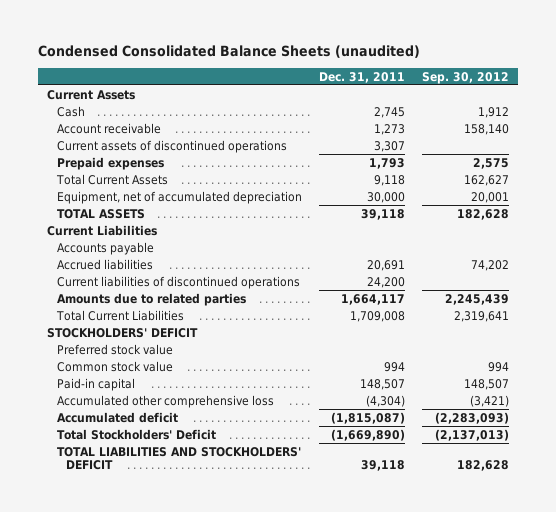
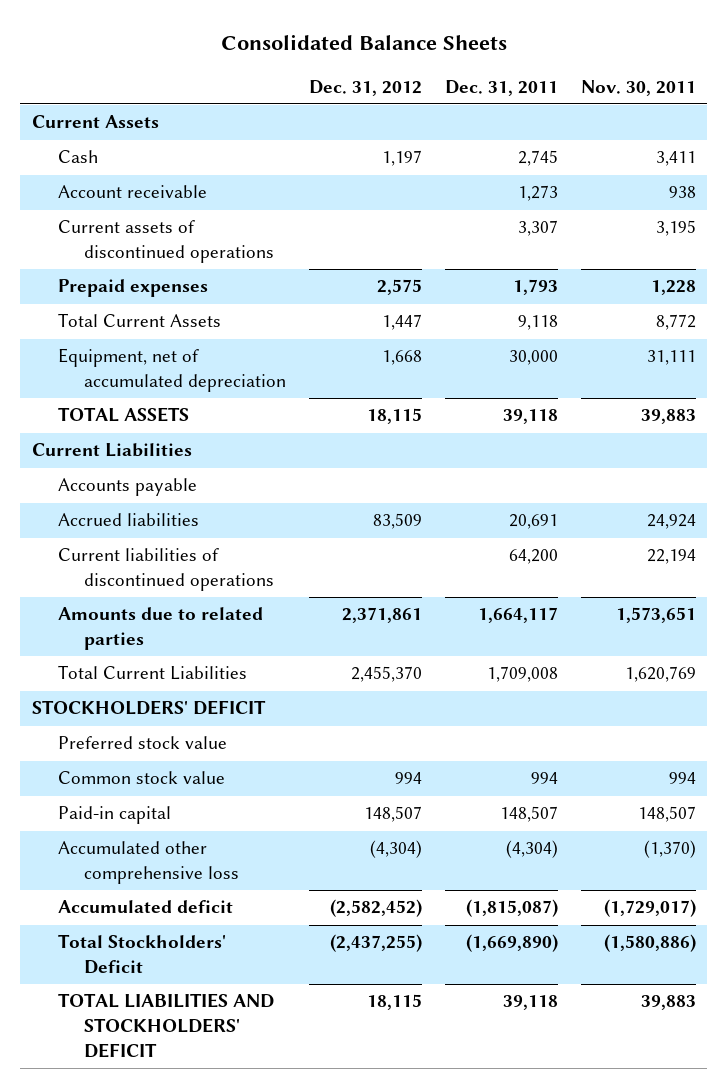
[38,45,421,59] Condensed Consolidated Balance Sheets (unaudited) -> [220,34,507,51] Consolidated Balance Sheets
[422,71,510,84] Sep. 30, 2012 -> none
none -> [308,79,422,96] Dec. 31, 2012
none -> [580,79,696,96] Nov. 30, 2011
[366,276,405,288] 24,200 -> [508,549,558,565] 64,200

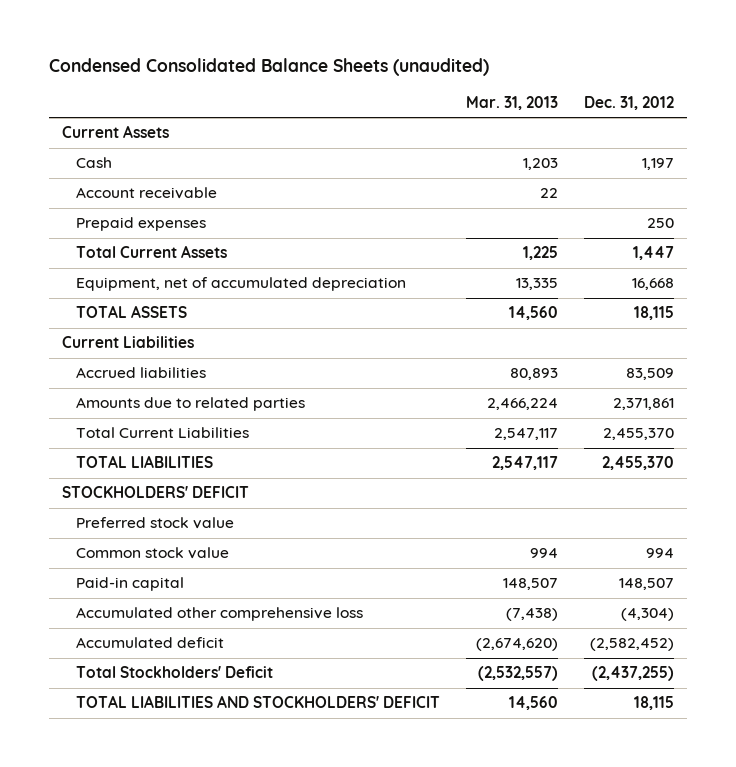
[220,34,507,51] Consolidated Balance Sheets -> [48,58,489,77] Condensed Consolidated Balance Sheets (unaudited)
[444,79,558,96] Dec. 31, 2011 -> none
[580,79,696,96] Nov. 30, 2011 -> none
none -> [465,95,558,110] Mar. 31, 2013
[57,220,274,264] Current assets of discontinued operations -> none
[376,279,422,296] 2,575 -> [647,218,675,229] 250
[381,350,422,366] 1,668 -> [632,278,675,291] 16,668
[57,478,197,497] Accounts payable -> none
[57,548,274,592] Current liabilities of discontinued operations -> none
none -> [75,455,213,469] TOTAL LIABILITIES

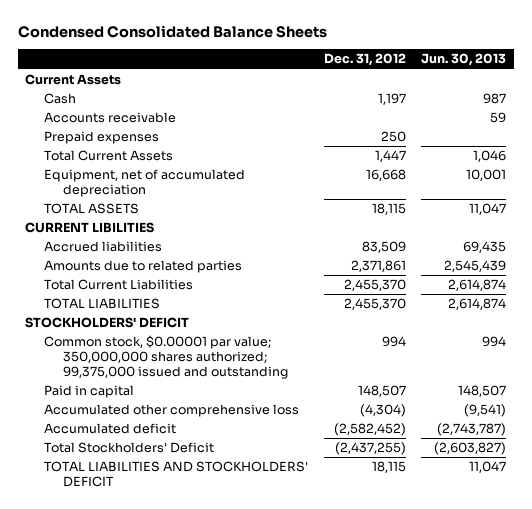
[48,58,489,77] Condensed Consolidated Balance Sheets (unaudited) -> [17,24,327,38] Condensed Consolidated Balance Sheets
[465,95,558,110] Mar. 31, 2013 -> none
none -> [421,53,507,67] Jun. 30, 2013
[75,187,217,200] Account receivable -> [44,112,177,124] Accounts receivable
[61,336,194,349] Current Liabilities -> none
none -> [25,222,155,234] CURRENT LIBILITIES
[75,517,234,530] Preferred stock value -> none
[75,547,229,560] Common stock value -> [44,335,288,379] Common stock, $0.00001 par value; 350,000,000 shares authorized; 99,375,000 issued and outstanding
[75,577,184,592] Paid-in capital -> [44,385,135,399] Paid in capital

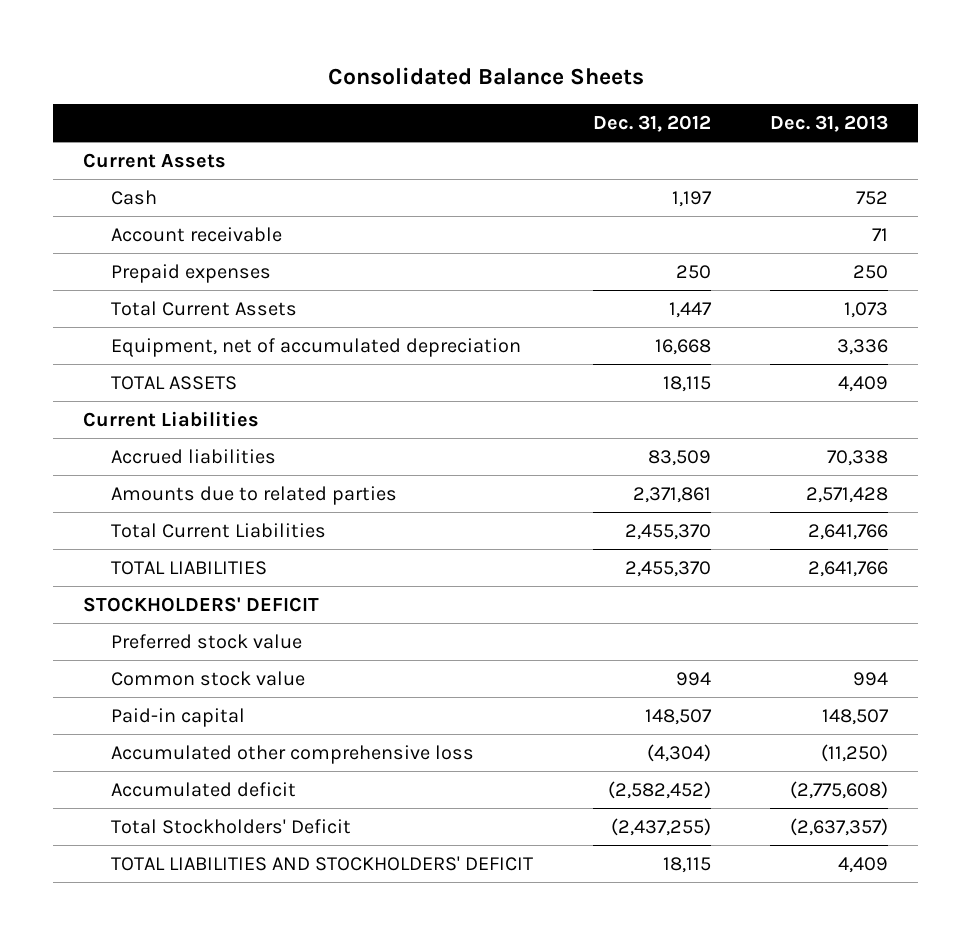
[17,24,327,38] Condensed Consolidated Balance Sheets -> [327,67,644,86] Consolidated Balance Sheets
[421,53,507,67] Jun. 30, 2013 -> none
none -> [770,115,889,133] Dec. 31, 2013
[44,112,177,124] Accounts receivable -> [111,226,283,242] Account receivable
[25,222,155,234] CURRENT LIBILITIES -> none
none -> [83,410,260,427] Current Liabilities
none -> [111,633,303,649] Preferred stock value
[44,335,288,379] Common stock, $0.00001 par value; 350,000,000 shares authorized; 99,375,000 issued and outstanding -> [111,670,306,686] Common stock value
[44,385,135,399] Paid in capital -> [111,707,246,727] Paid-in capital

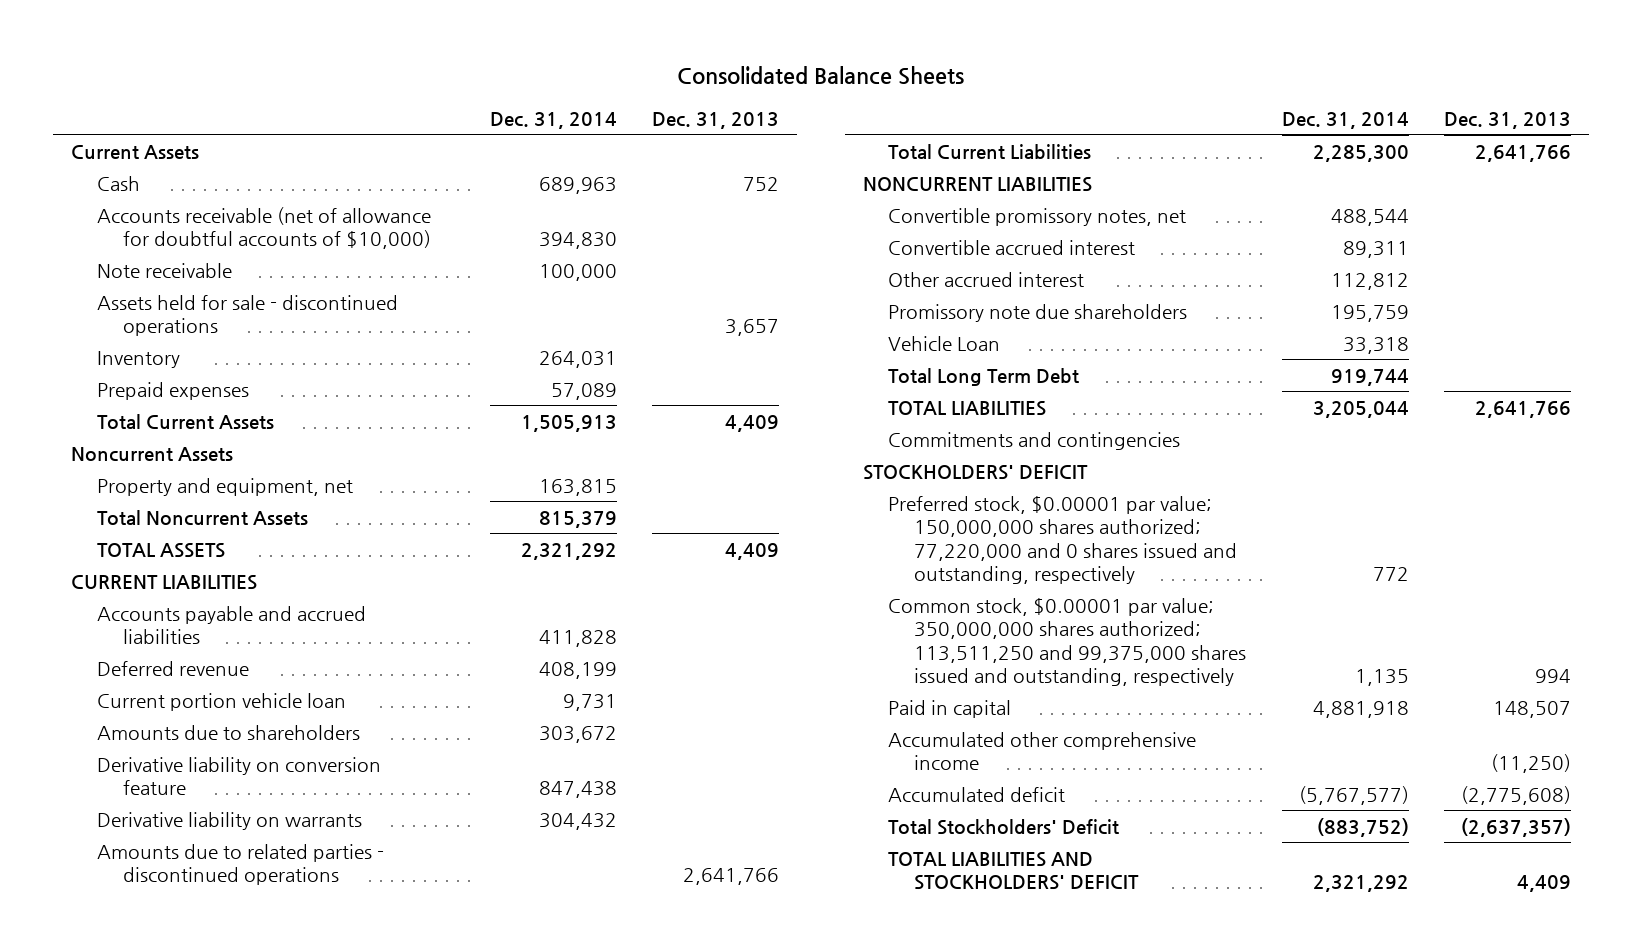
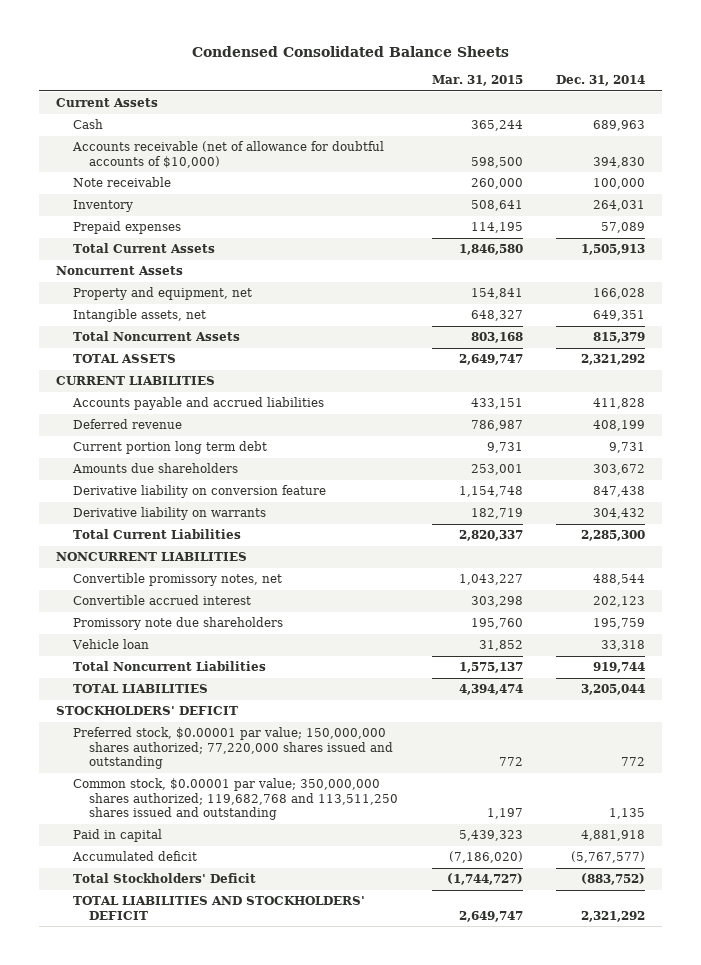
[677,66,965,86] Consolidated Balance Sheets -> [191,46,509,58] Condensed Consolidated Balance Sheets
[652,111,780,129] Dec. 31, 2013 -> none
none -> [431,75,523,87] Mar. 31, 2015
[96,294,398,337] Assets held for sale - discontinued operations -> none
[539,478,618,496] 163,815 -> [593,288,646,300] 166,028
none -> [72,309,206,323] Intangible assets, net
[96,692,346,711] Current portion vehicle loan -> [72,441,267,455] Current portion long term debt
[96,724,360,740] Amounts due to shareholders -> [71,463,238,474] Amounts due shareholders
[96,843,384,886] Amounts due to related parties - discontinued operations -> none
[888,271,1085,287] Other accrued interest -> none
[1342,240,1409,258] 89,311 -> [593,596,646,608] 202,123
[888,335,1001,351] Vehicle Loan -> [71,639,149,650] Vehicle loan
[888,367,1080,386] Total Long Term Debt -> [72,661,266,672] Total Noncurrent Liabilities
[888,431,1181,450] Commitments and contingencies -> none
[888,495,1238,585] Preferred stock, $0.00001 par value; 150,000,000 shares authorized; 77,220,000 and 0 shares issued and outstanding, respectively -> [72,727,394,770] Preferred stock, $0.00001 par value; 150,000,000 shares authorized; 77,220,000 shares issued and outstanding
[888,597,1247,687] Common stock, $0.00001 par value; 350,000,000 shares authorized; 113,511,250 and 99,375,000 shares issued and outstanding, respectively -> [72,778,399,821] Common stock, $0.00001 par value; 350,000,000 shares authorized; 119,682,768 and 113,511,250 shares issued and outstanding
[888,731,1197,771] Accumulated other comprehensive income -> none

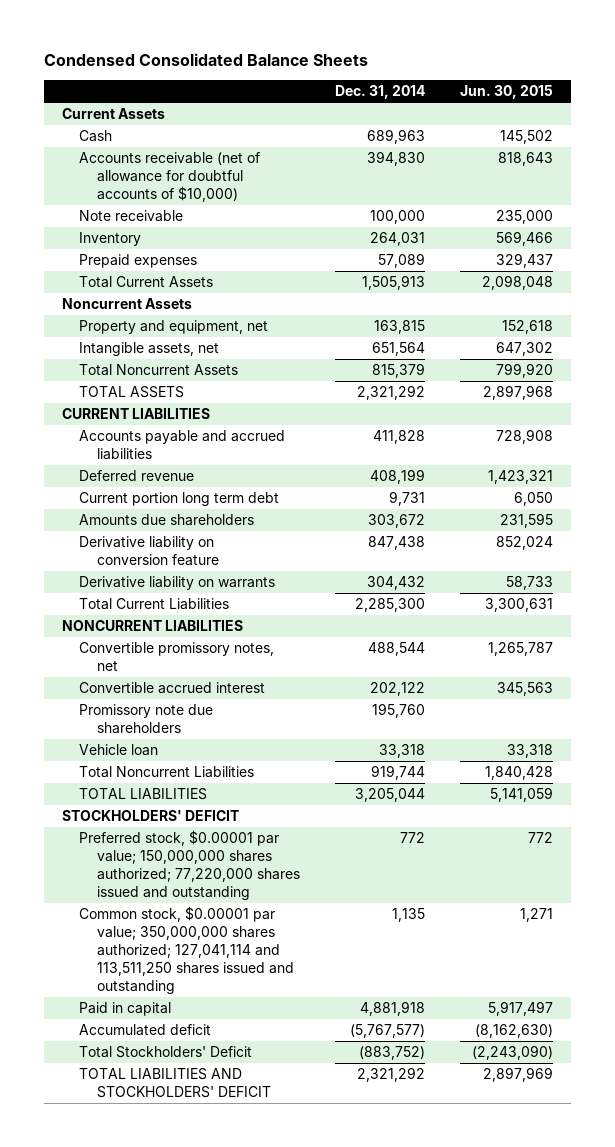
[431,75,523,87] Mar. 31, 2015 -> none
none -> [460,85,554,100] Jun. 30, 2015
[593,288,646,300] 166,028 -> [374,320,426,335] 163,815
[593,310,646,322] 649,351 -> [372,342,426,357] 651,564
[593,596,646,608] 202,123 -> [370,682,426,697] 202,122
[593,618,646,630] 195,759 -> [372,703,426,719] 195,760
[72,778,399,821] Common stock, $0.00001 par value; 350,000,000 shares authorized; 119,682,768 and 113,511,250 shares issued and outstanding -> [79,906,295,994] Common stock, $0.00001 par value; 350,000,000 shares authorized; 127,041,114 and 113,511,250 shares issued and outstanding

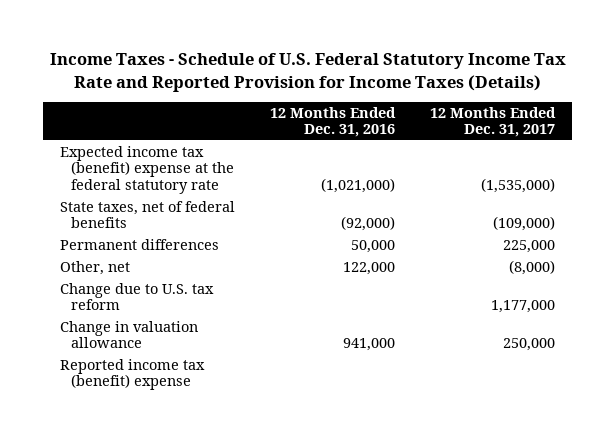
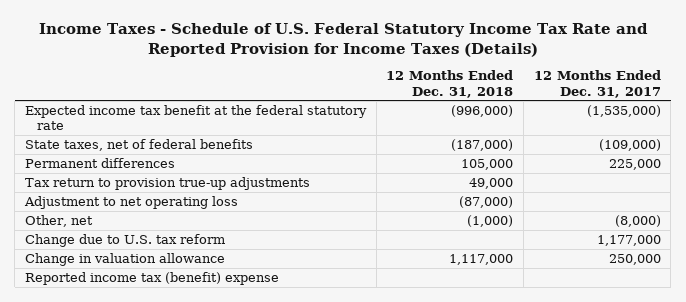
[270,106,397,138] 12 Months Ended Dec. 31, 2016 -> none
none -> [386,70,514,98] 12 Months Ended Dec. 31, 2018
[60,145,235,195] Expected income tax (benefit) expense at the federal statutory rate -> [25,105,368,131] Expected income tax benefit at the federal statutory rate
none -> [25,177,311,191] Tax return to provision true-up adjustments
none -> [24,196,239,210] Adjustment to net operating loss

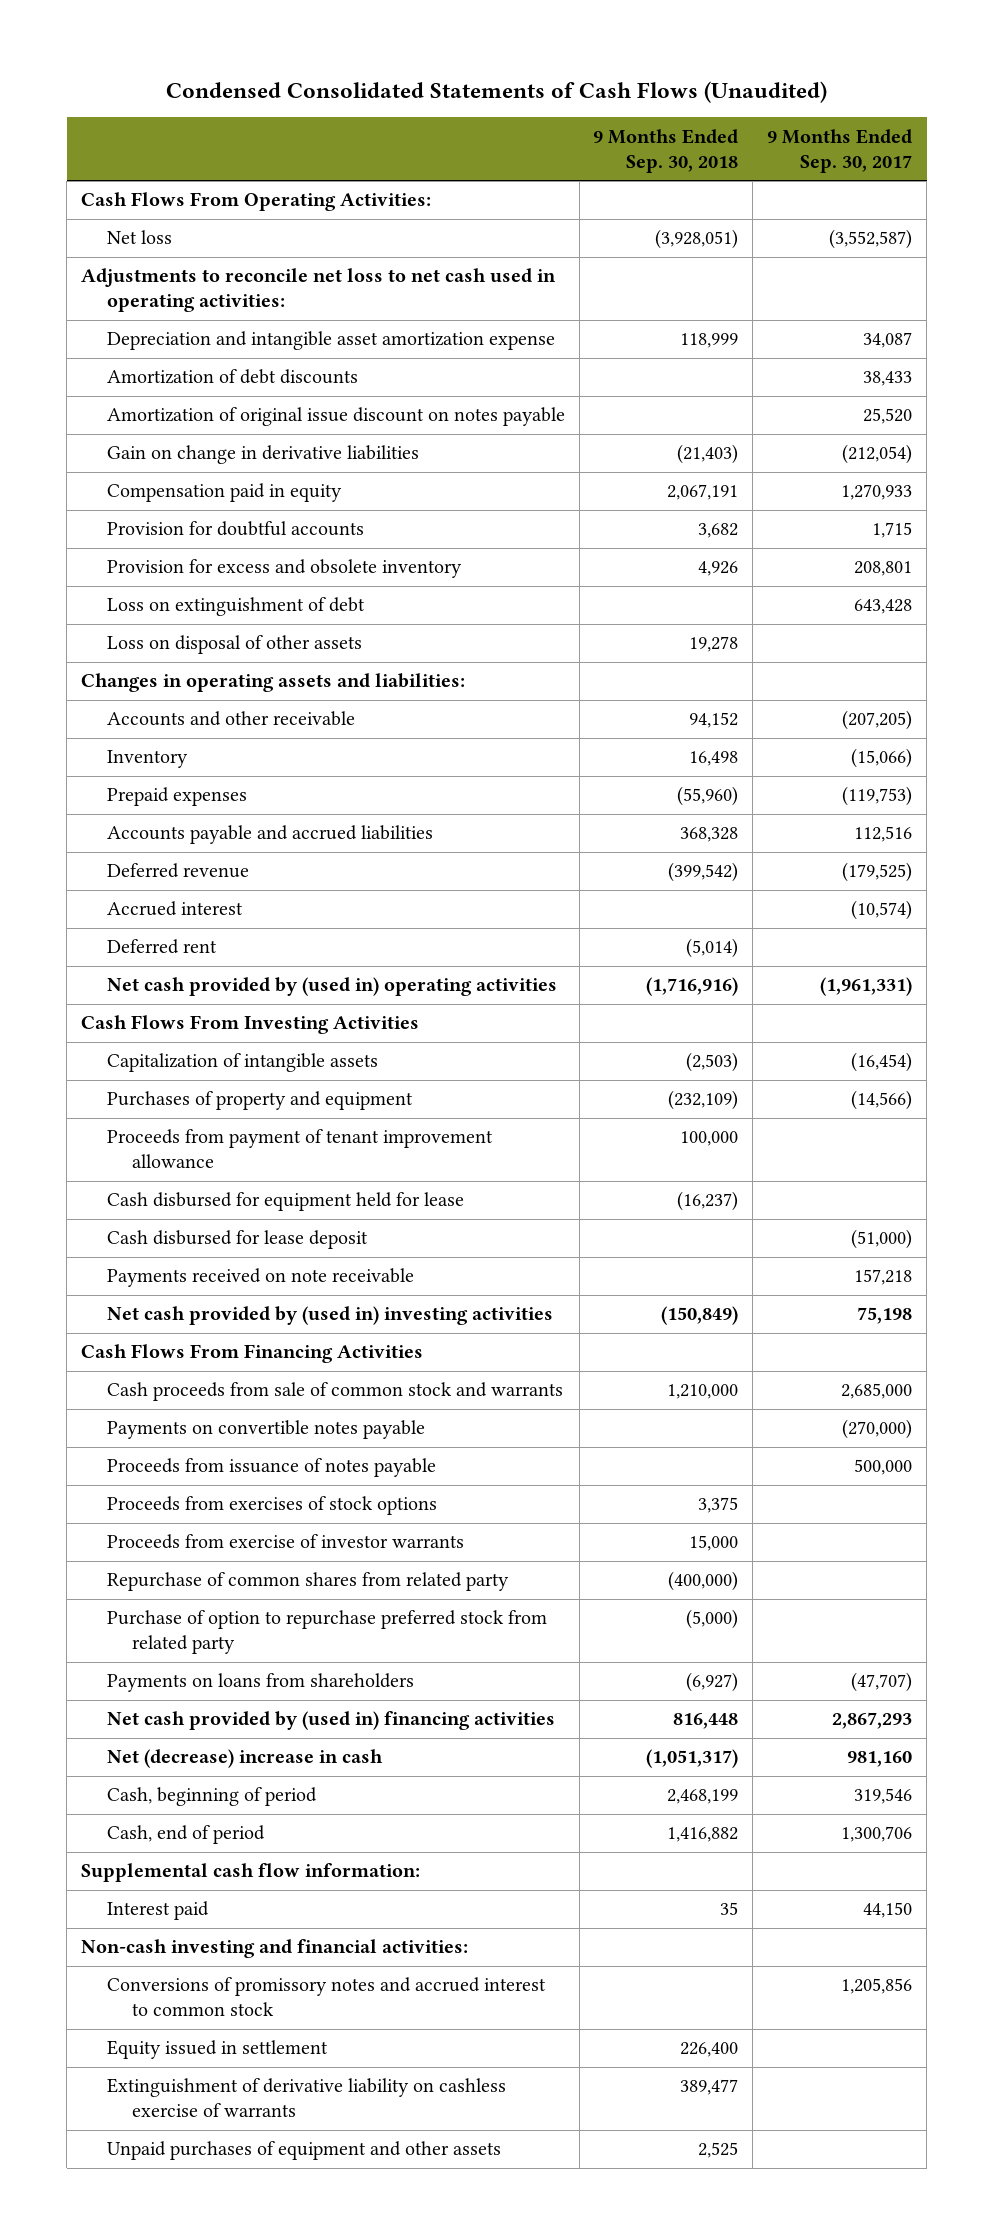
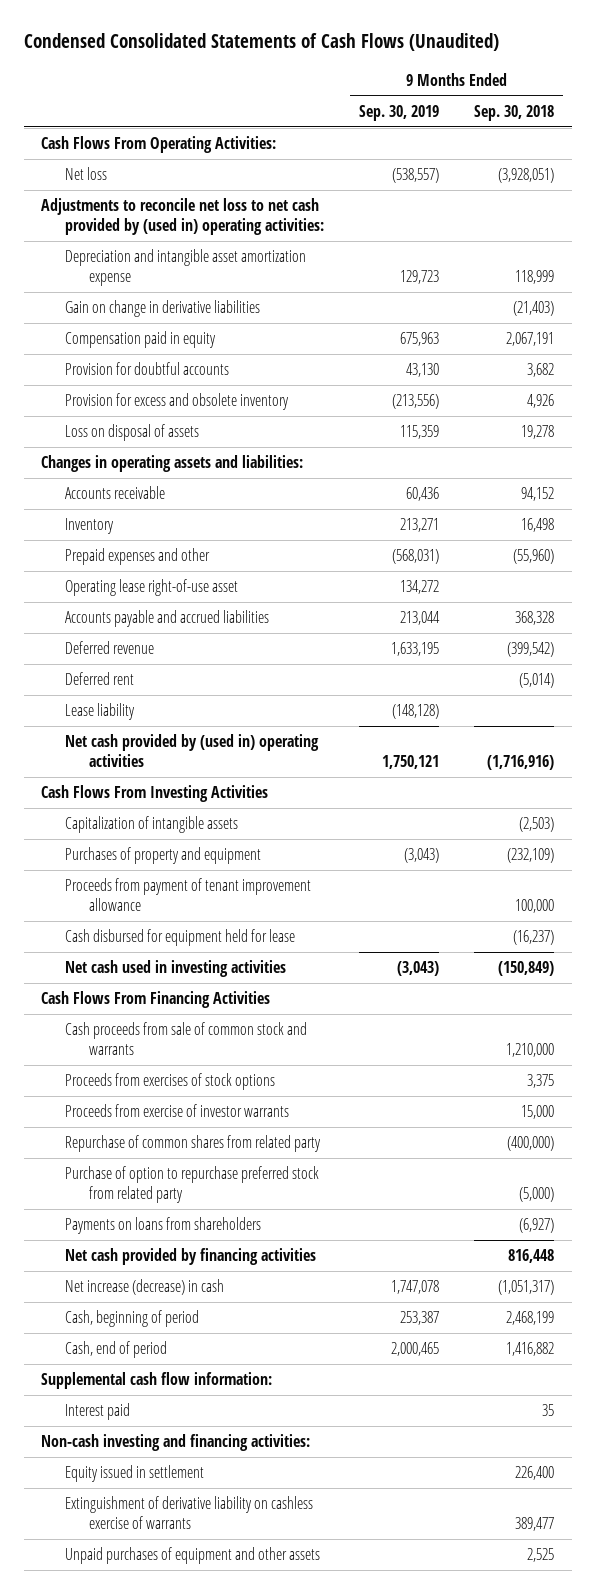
[767,128,913,173] 9 Months Ended Sep. 30, 2017 -> none
none -> [359,104,440,121] Sep. 30, 2019
[81,268,557,313] Adjustments to reconcile net loss to net cash used in operating activities: -> [41,198,325,235] Adjustments to reconcile net loss to net cash provided by (used in) operating activities:
[106,369,358,385] Amortization of debt discounts -> none
[106,407,565,427] Amortization of original issue discount on notes payable -> none
[106,597,365,617] Loss on extinguishment of debt -> none
[106,635,362,655] Loss on disposal of other assets -> [65,424,200,442] Loss on disposal of assets
[106,711,355,727] Accounts and other receivable -> [65,486,166,500] Accounts receivable
[106,787,247,807] Prepaid expenses -> [65,548,211,566] Prepaid expenses and other
none -> [65,579,239,597] Operating lease right-of-use asset
[106,901,243,917] Accrued interest -> none
none -> [65,703,136,721] Lease liability
[106,1230,368,1250] Cash disbursed for lease deposit -> none
[106,1268,414,1288] Payments received on note receivable -> none
[106,1306,553,1326] Net cash provided by (used in) investing activities -> [65,960,287,978] Net cash used in investing activities
[106,1420,425,1440] Payments on convertible notes payable -> none
[106,1458,436,1478] Proceeds from issuance of notes payable -> none
[106,1711,555,1731] Net cash provided by (used in) financing activities -> [65,1248,317,1266] Net cash provided by financing activities
[106,1749,383,1769] Net (decrease) increase in cash -> [65,1279,225,1296] Net increase (decrease) in cash
[106,1977,546,2017] Conversions of promissory notes and accrued interest to common stock -> none
[81,1939,469,1959] Non-cash investing and financial activities: -> [41,1434,311,1452] Non-cash investing and financing activities:

